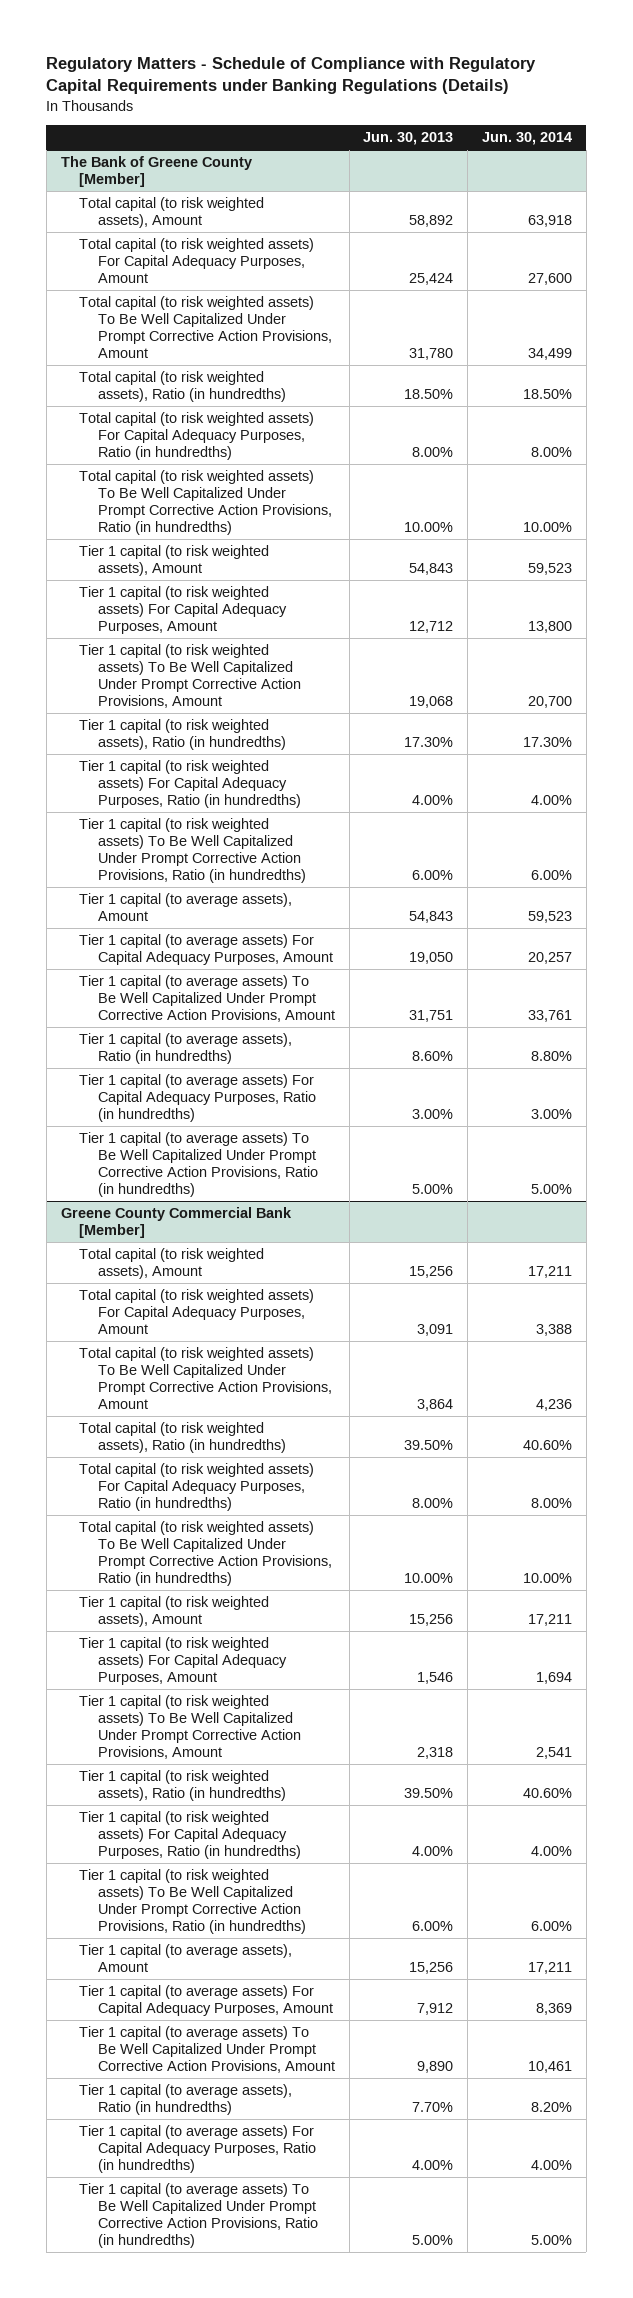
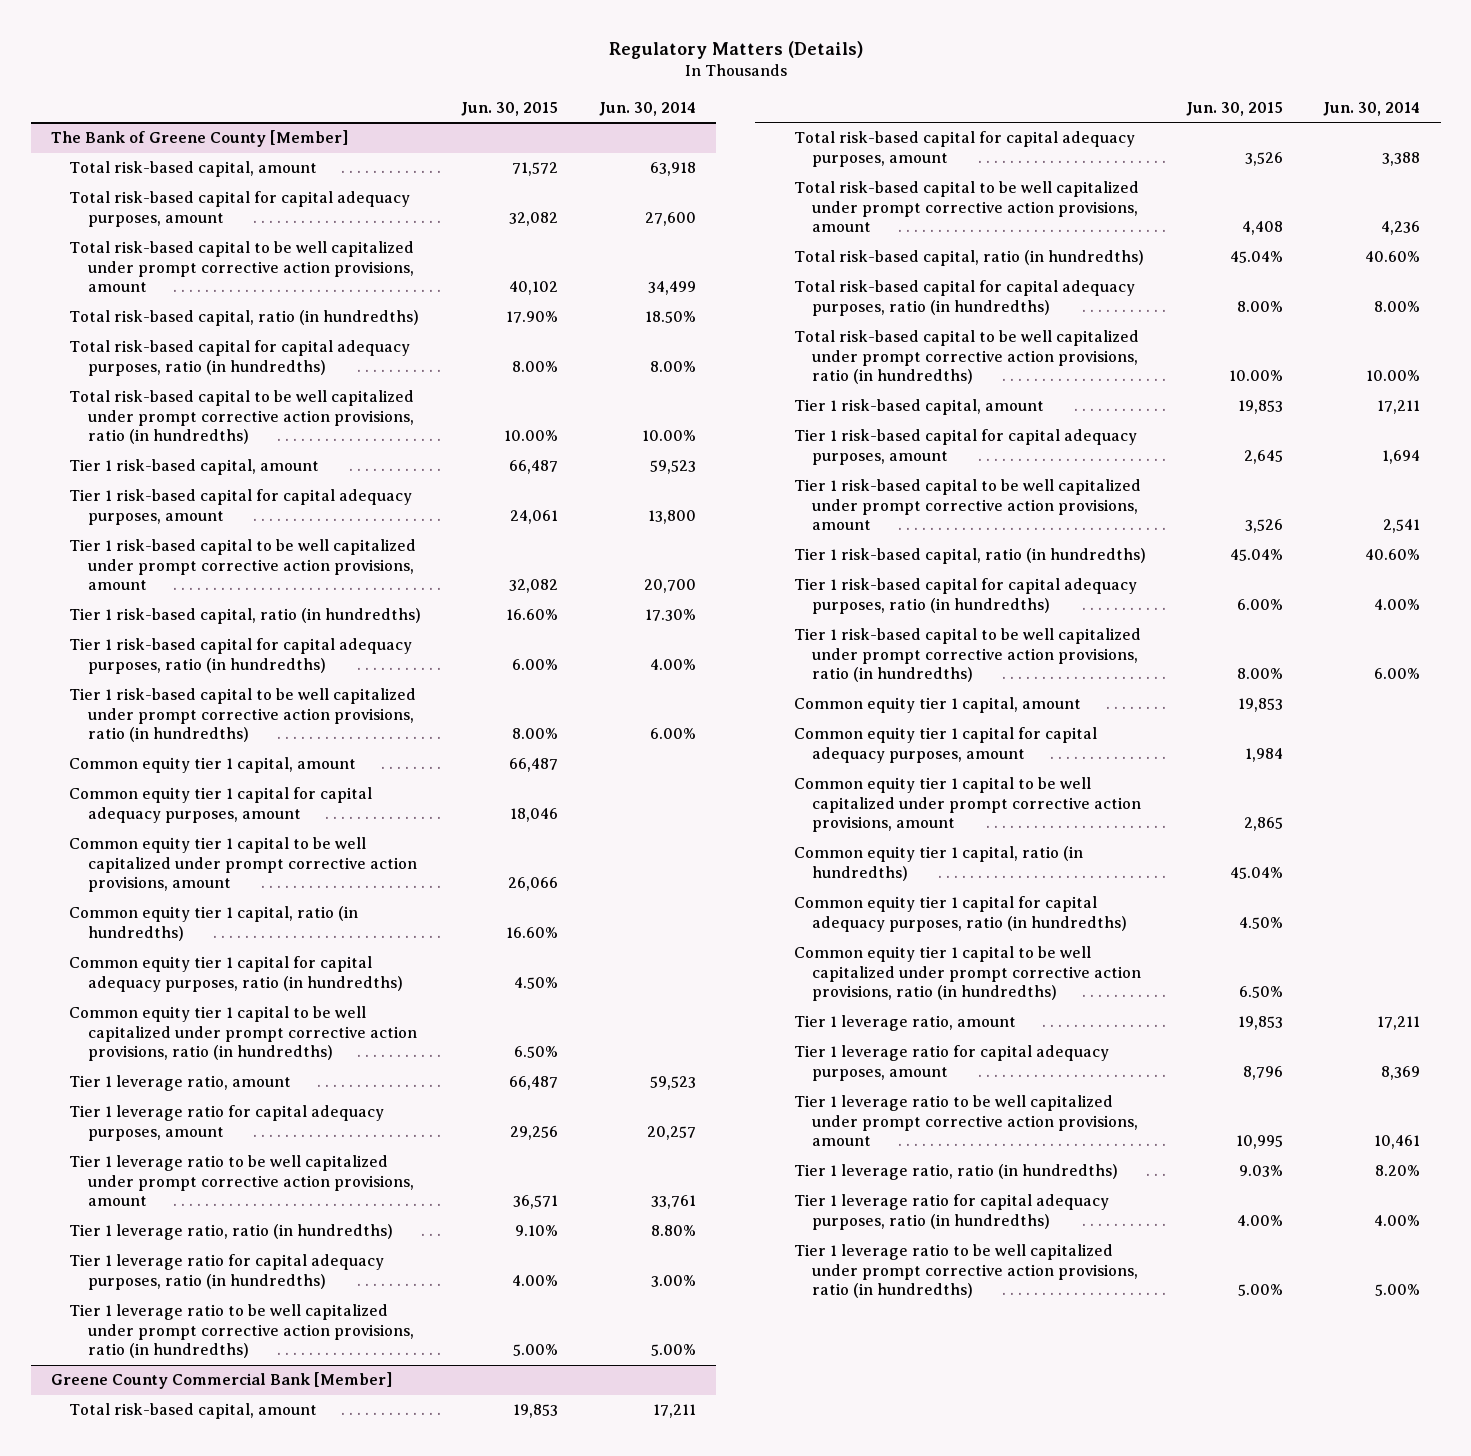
[46,56,537,95] Regulatory Matters - Schedule of Compliance with Regulatory Capital Requirements under Banking Regulations (Details) -> [608,41,863,60] Regulatory Matters (Details)
[363,132,454,146] Jun. 30, 2013 -> none
none -> [461,101,559,116] Jun. 30, 2015
[79,196,265,229] Total capital (to risk weighted assets), Amount -> [69,161,318,178] Total risk-based capital, amount
[79,237,315,284] Total capital (to risk weighted assets) For Capital Adequacy Purposes, Amount -> [69,191,411,227] Total risk-based capital for capital adequacy purposes, amount
[79,295,332,359] Total capital (to risk weighted assets) To Be Well Capitalized Under Prompt Corrective Action Provisions, Amount -> [69,241,415,293] Total risk-based capital to be well capitalized under prompt corrective action provisions, amount
[79,370,286,403] Total capital (to risk weighted assets), Ratio (in hundredths) -> [69,310,420,327] Total risk-based capital, ratio (in hundredths)
[79,411,315,461] Total capital (to risk weighted assets) For Capital Adequacy Purposes, Ratio (in hundredths) -> [69,340,411,376] Total risk-based capital for capital adequacy purposes, ratio (in hundredths)
[79,469,332,536] Total capital (to risk weighted assets) To Be Well Capitalized Under Prompt Corrective Action Provisions, Ratio (in hundredths) -> [69,390,415,445] Total risk-based capital to be well capitalized under prompt corrective action provisions, ratio (in hundredths)
[79,544,270,577] Tier 1 capital (to risk weighted assets), Amount -> [69,459,320,476] Tier 1 risk-based capital, amount
[79,585,287,635] Tier 1 capital (to risk weighted assets) For Capital Adequacy Purposes, Amount -> [69,489,413,525] Tier 1 risk-based capital for capital adequacy purposes, amount
[79,643,301,709] Tier 1 capital (to risk weighted assets) To Be Well Capitalized Under Prompt Corrective Action Provisions, Amount -> [69,539,417,591] Tier 1 risk-based capital to be well capitalized under prompt corrective action provisions, amount
[79,718,286,751] Tier 1 capital (to risk weighted assets), Ratio (in hundredths) -> [69,608,422,625] Tier 1 risk-based capital, ratio (in hundredths)
[79,759,301,809] Tier 1 capital (to risk weighted assets) For Capital Adequacy Purposes, Ratio (in hundredths) -> [69,638,413,674] Tier 1 risk-based capital for capital adequacy purposes, ratio (in hundredths)
[79,817,306,884] Tier 1 capital (to risk weighted assets) To Be Well Capitalized Under Prompt Corrective Action Provisions, Ratio (in hundredths) -> [69,688,417,743] Tier 1 risk-based capital to be well capitalized under prompt corrective action provisions, ratio (in hundredths)
none -> [69,757,357,774] Common equity tier 1 capital, amount
none -> [69,787,373,823] Common equity tier 1 capital for capital adequacy purposes, amount
none -> [69,837,417,893] Common equity tier 1 capital to be well capitalized under prompt corrective action provisions, amount
none -> [69,906,359,941] Common equity tier 1 capital, ratio (in hundredths)
none -> [69,956,403,992] Common equity tier 1 capital for capital adequacy purposes, ratio (in hundredths)
none -> [69,1006,417,1062] Common equity tier 1 capital to be well capitalized under prompt corrective action provisions, ratio (in hundredths)
[79,892,293,922] Tier 1 capital (to average assets), Amount -> [69,1075,292,1092] Tier 1 leverage ratio, amount
[79,933,333,966] Tier 1 capital (to average assets) For Capital Adequacy Purposes, Amount -> [69,1105,385,1141] Tier 1 leverage ratio for capital adequacy purposes, amount
[79,974,335,1023] Tier 1 capital (to average assets) To Be Well Capitalized Under Prompt Corrective Action Provisions, Amount -> [69,1155,414,1207] Tier 1 leverage ratio to be well capitalized under prompt corrective action provisions, amount
[79,1032,293,1065] Tier 1 capital (to average assets), Ratio (in hundredths) -> [69,1224,394,1241] Tier 1 leverage ratio, ratio (in hundredths)
[79,1073,316,1123] Tier 1 capital (to average assets) For Capital Adequacy Purposes, Ratio (in hundredths) -> [69,1254,385,1290] Tier 1 leverage ratio for capital adequacy purposes, ratio (in hundredths)
[79,1131,318,1198] Tier 1 capital (to average assets) To Be Well Capitalized Under Prompt Corrective Action Provisions, Ratio (in hundredths) -> [69,1304,414,1359] Tier 1 leverage ratio to be well capitalized under prompt corrective action provisions, ratio (in hundredths)
[79,1247,265,1280] Total capital (to risk weighted assets), Amount -> [69,1403,318,1420] Total risk-based capital, amount
[79,1288,315,1335] Total capital (to risk weighted assets) For Capital Adequacy Purposes, Amount -> [793,131,1135,167] Total risk-based capital for capital adequacy purposes, amount
[79,1346,332,1410] Total capital (to risk weighted assets) To Be Well Capitalized Under Prompt Corrective Action Provisions, Amount -> [793,181,1139,233] Total risk-based capital to be well capitalized under prompt corrective action provisions, amount
[79,1421,286,1454] Total capital (to risk weighted assets), Ratio (in hundredths) -> [793,250,1144,267] Total risk-based capital, ratio (in hundredths)
[79,1462,315,1512] Total capital (to risk weighted assets) For Capital Adequacy Purposes, Ratio (in hundredths) -> [793,280,1135,316] Total risk-based capital for capital adequacy purposes, ratio (in hundredths)
[79,1520,332,1587] Total capital (to risk weighted assets) To Be Well Capitalized Under Prompt Corrective Action Provisions, Ratio (in hundredths) -> [793,330,1139,385] Total risk-based capital to be well capitalized under prompt corrective action provisions, ratio (in hundredths)
[79,1595,270,1628] Tier 1 capital (to risk weighted assets), Amount -> [793,399,1044,416] Tier 1 risk-based capital, amount
[79,1636,287,1686] Tier 1 capital (to risk weighted assets) For Capital Adequacy Purposes, Amount -> [793,429,1137,465] Tier 1 risk-based capital for capital adequacy purposes, amount
[79,1694,301,1760] Tier 1 capital (to risk weighted assets) To Be Well Capitalized Under Prompt Corrective Action Provisions, Amount -> [793,479,1141,531] Tier 1 risk-based capital to be well capitalized under prompt corrective action provisions, amount
[79,1769,286,1802] Tier 1 capital (to risk weighted assets), Ratio (in hundredths) -> [793,548,1146,565] Tier 1 risk-based capital, ratio (in hundredths)
[79,1810,301,1860] Tier 1 capital (to risk weighted assets) For Capital Adequacy Purposes, Ratio (in hundredths) -> [793,578,1137,614] Tier 1 risk-based capital for capital adequacy purposes, ratio (in hundredths)
[79,1868,306,1935] Tier 1 capital (to risk weighted assets) To Be Well Capitalized Under Prompt Corrective Action Provisions, Ratio (in hundredths) -> [793,628,1141,683] Tier 1 risk-based capital to be well capitalized under prompt corrective action provisions, ratio (in hundredths)
none -> [793,697,1081,714] Common equity tier 1 capital, amount
none -> [793,727,1097,763] Common equity tier 1 capital for capital adequacy purposes, amount
none -> [793,777,1142,833] Common equity tier 1 capital to be well capitalized under prompt corrective action provisions, amount
none -> [793,846,1083,881] Common equity tier 1 capital, ratio (in hundredths)
none -> [793,896,1128,932] Common equity tier 1 capital for capital adequacy purposes, ratio (in hundredths)
none -> [793,946,1142,1002] Common equity tier 1 capital to be well capitalized under prompt corrective action provisions, ratio (in hundredths)
[79,1943,293,1973] Tier 1 capital (to average assets), Amount -> [793,1015,1016,1032] Tier 1 leverage ratio, amount
[79,1984,333,2017] Tier 1 capital (to average assets) For Capital Adequacy Purposes, Amount -> [793,1045,1109,1081] Tier 1 leverage ratio for capital adequacy purposes, amount
[79,2025,335,2074] Tier 1 capital (to average assets) To Be Well Capitalized Under Prompt Corrective Action Provisions, Amount -> [793,1095,1139,1147] Tier 1 leverage ratio to be well capitalized under prompt corrective action provisions, amount
[79,2083,293,2116] Tier 1 capital (to average assets), Ratio (in hundredths) -> [793,1164,1118,1181] Tier 1 leverage ratio, ratio (in hundredths)
[79,2124,316,2174] Tier 1 capital (to average assets) For Capital Adequacy Purposes, Ratio (in hundredths) -> [793,1194,1109,1230] Tier 1 leverage ratio for capital adequacy purposes, ratio (in hundredths)
[79,2182,318,2249] Tier 1 capital (to average assets) To Be Well Capitalized Under Prompt Corrective Action Provisions, Ratio (in hundredths) -> [793,1244,1139,1299] Tier 1 leverage ratio to be well capitalized under prompt corrective action provisions, ratio (in hundredths)

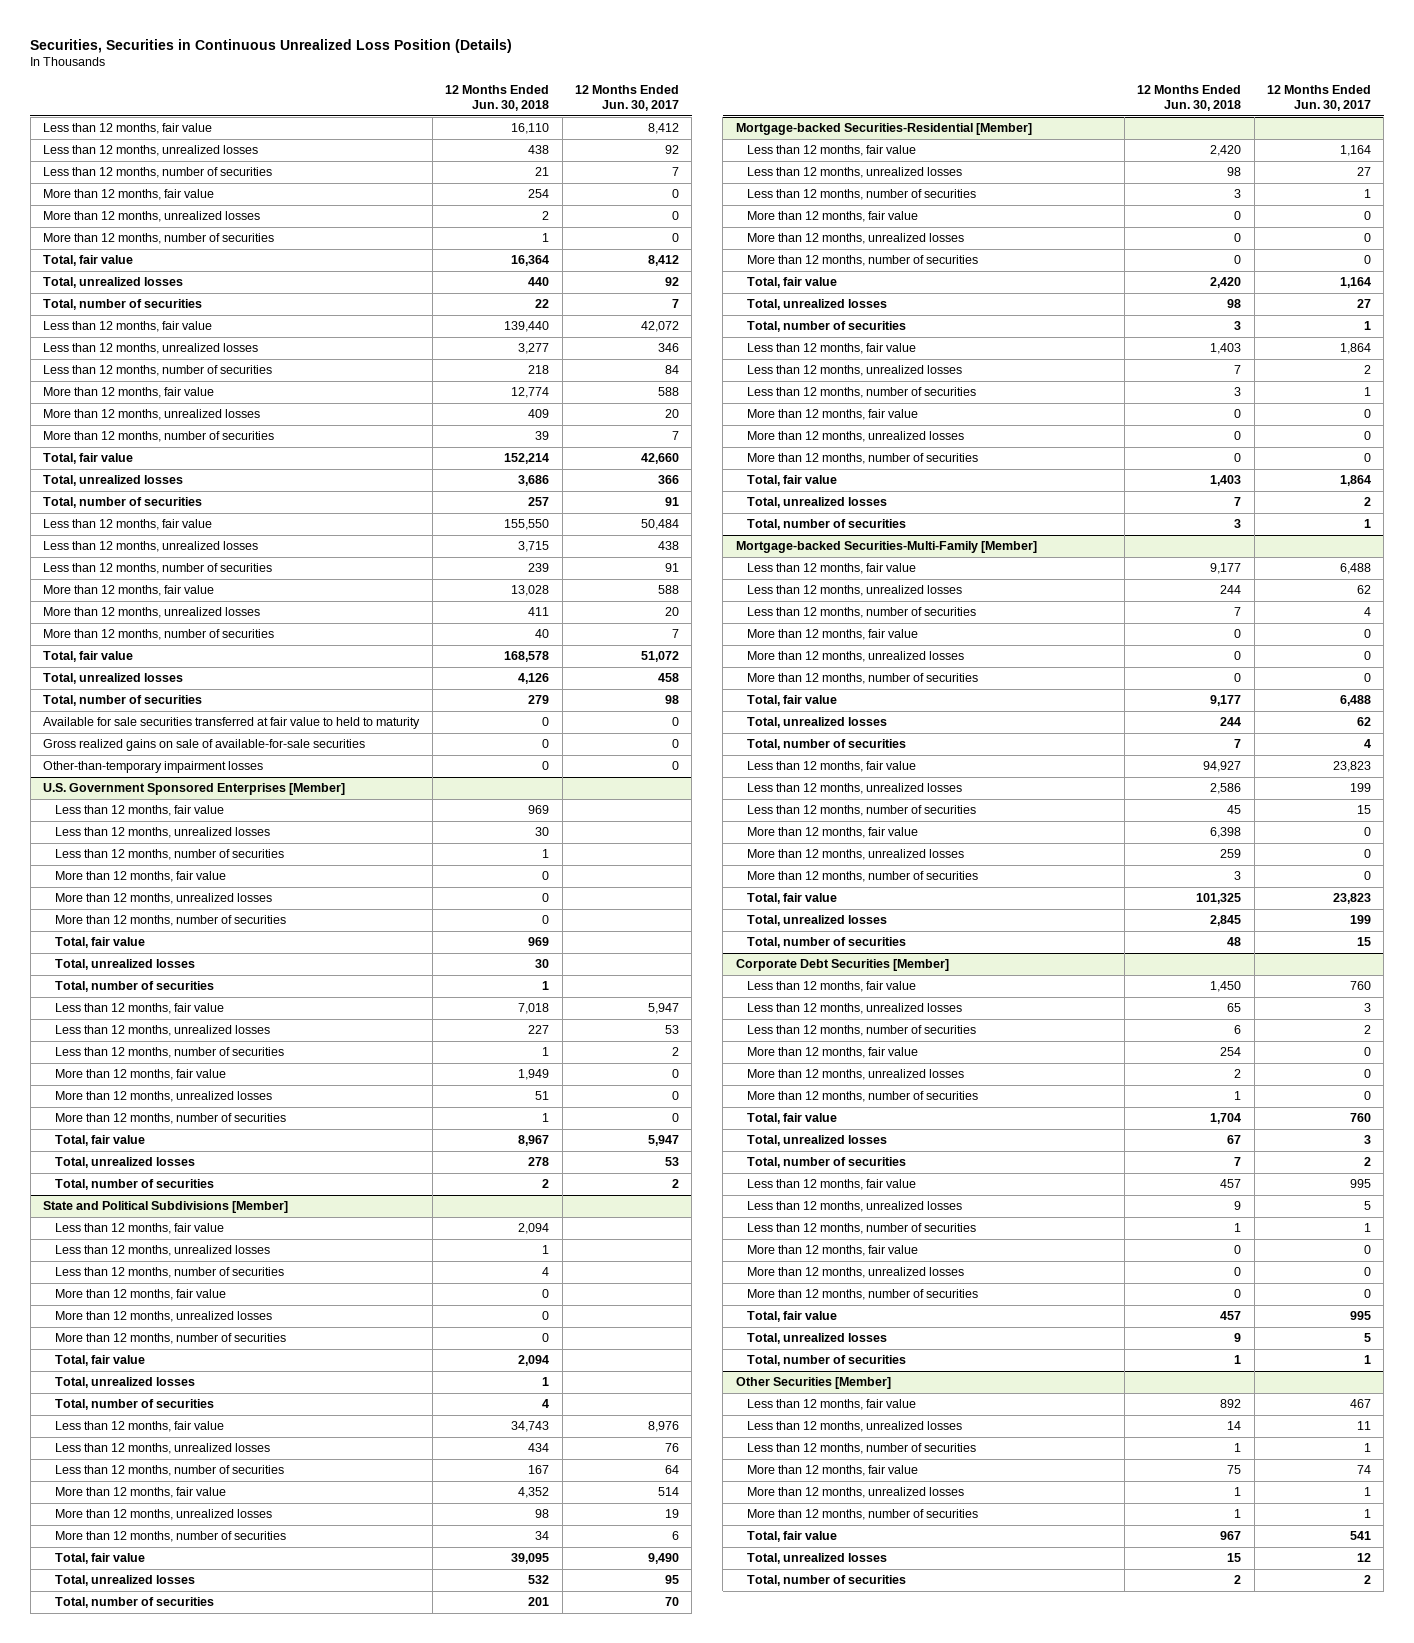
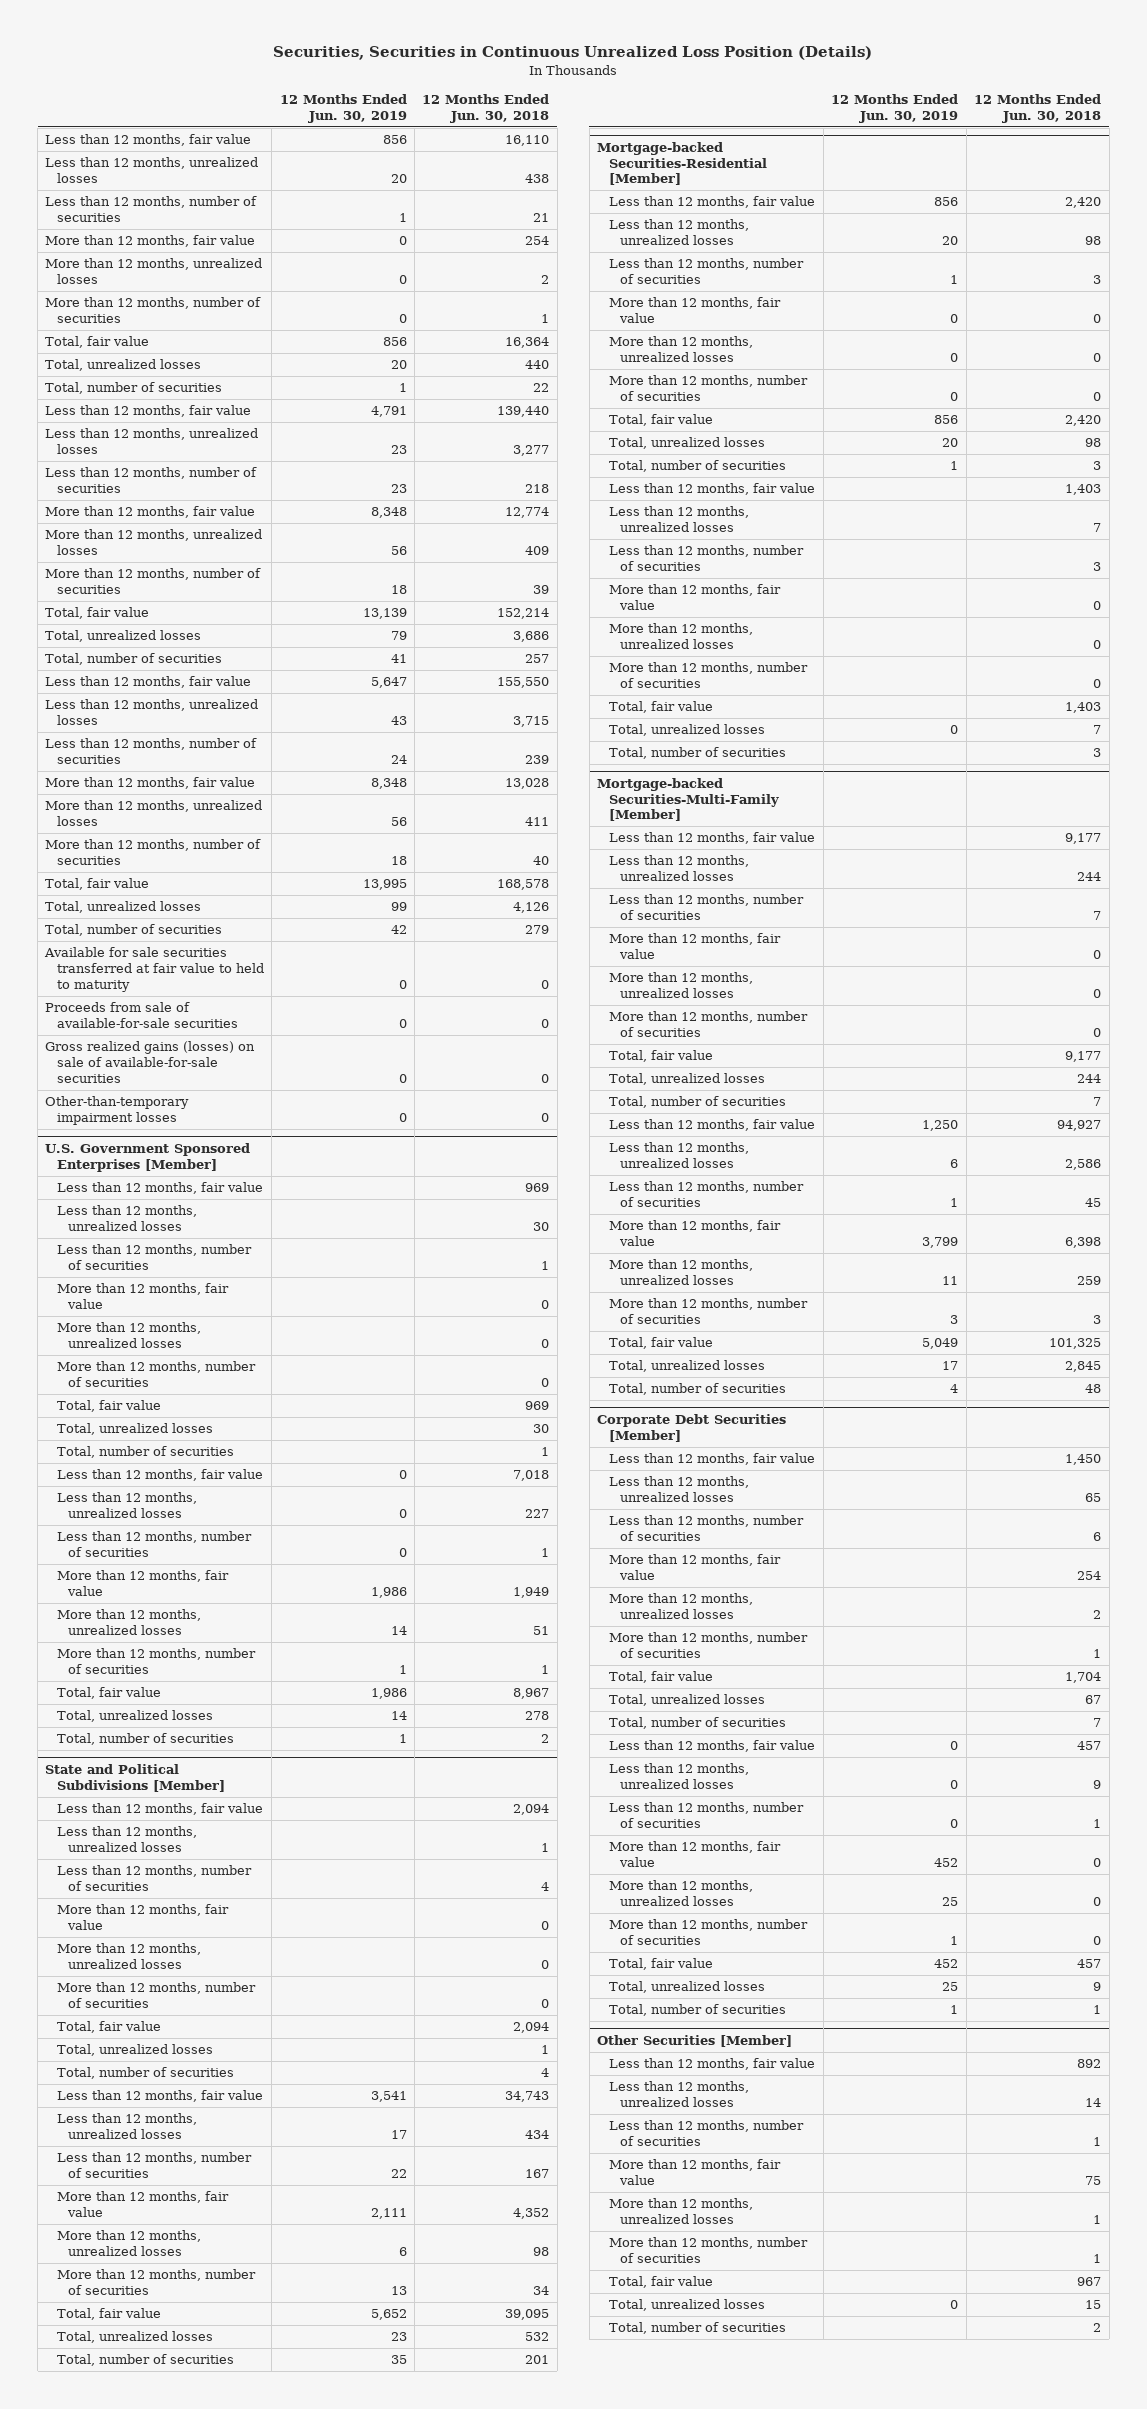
[574,84,679,111] 12 Months Ended Jun. 30, 2017 -> none
none -> [279,94,407,123] 12 Months Ended Jun. 30, 2019
none -> [45,1002,238,1028] Proceeds from sale of available-for-sale securities
[43,739,366,752] Gross realized gains on sale of available-for-sale securities -> [45,1041,256,1083] Gross realized gains (losses) on sale of available-for-sale securities

